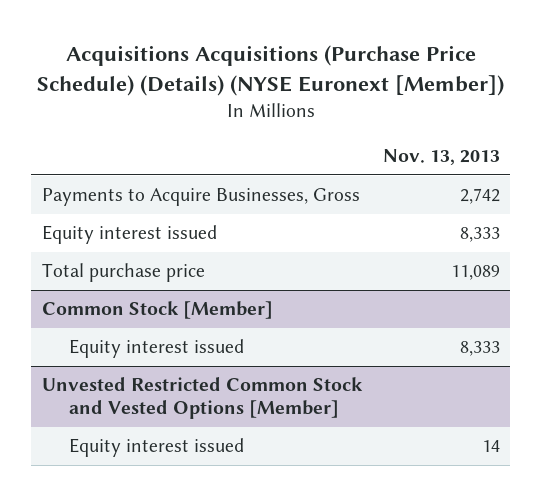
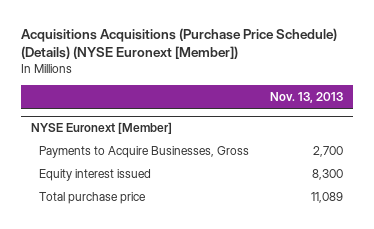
none -> [30,122,172,135] NYSE Euronext [Member]
[459,188,500,205] 2,742 -> [312,145,343,157] 2,700
[459,227,500,243] 8,333 -> [311,168,343,180] 8,300
[41,301,273,320] Common Stock [Member] -> none
[68,339,244,359] Equity interest issued -> none
[41,377,363,420] Unvested Restricted Common Stock and Vested Options [Member] -> none
[68,438,244,458] Equity interest issued -> none

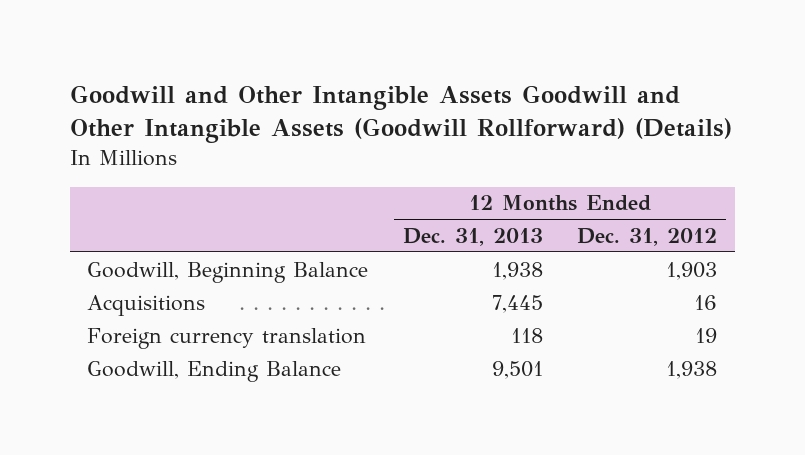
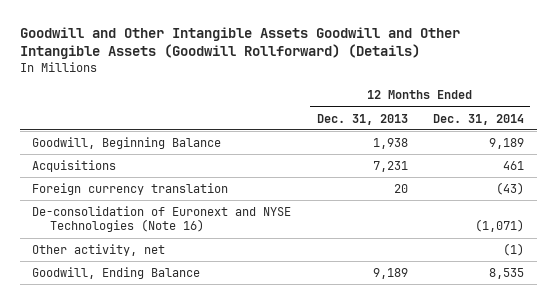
[577,227,718,246] Dec. 31, 2012 -> none
none -> [433,113,525,125] Dec. 31, 2014
[491,294,543,313] 7,445 -> [372,160,408,172] 7,231
[510,327,543,343] 118 -> [393,183,408,193] 20
none -> [32,205,292,233] De-consolidation of Euronext and NYSE Technologies (Note 16)
none -> [32,243,166,256] Other activity, net
[491,360,543,379] 9,501 -> [372,267,408,279] 9,189

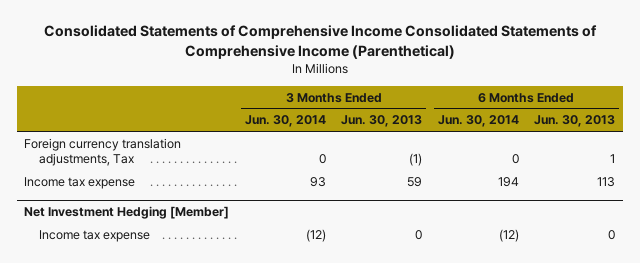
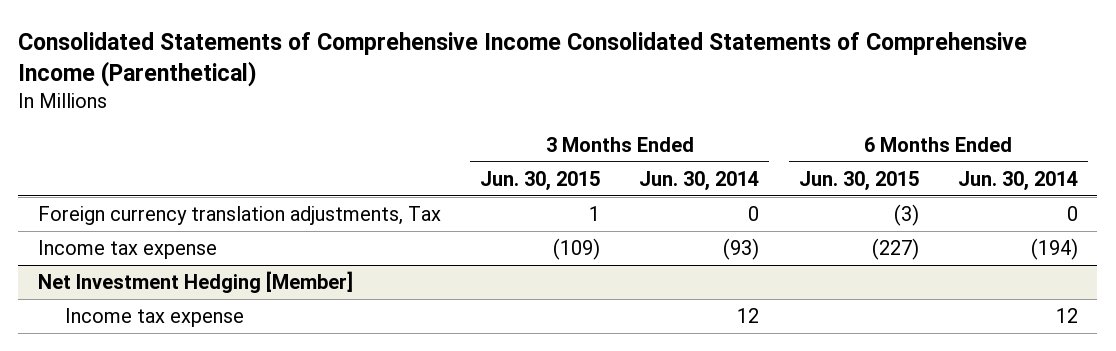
[341,115,423,128] Jun. 30, 2013 -> none
[534,115,616,128] Jun. 30, 2013 -> none
none -> [480,170,601,191] Jun. 30, 2015
none -> [798,170,919,191] Jun. 30, 2015
[309,176,326,187] 93 -> [723,238,760,261] (93)
[497,176,519,187] 194 -> [1030,238,1078,261] (194)
[305,228,326,242] (12) -> [737,308,760,324] 12
[498,228,519,242] (12) -> [1055,308,1078,324] 12

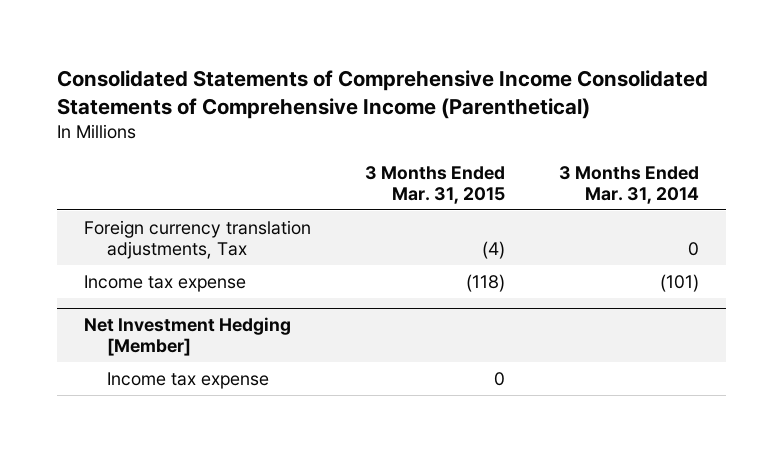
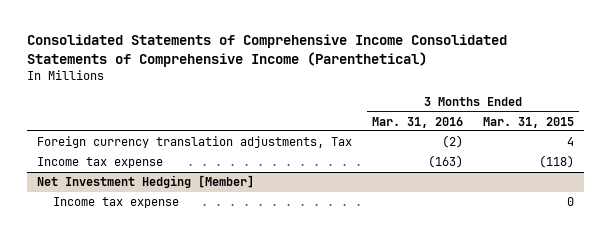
[558,165,699,204] 3 Months Ended Mar. 31, 2014 -> none
none -> [372,116,464,128] Mar. 31, 2016
[482,240,506,259] (4) -> [567,137,575,147] 4

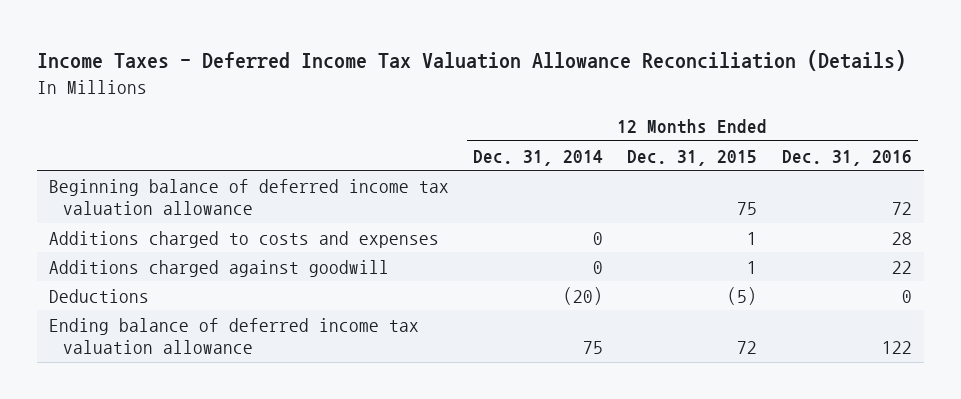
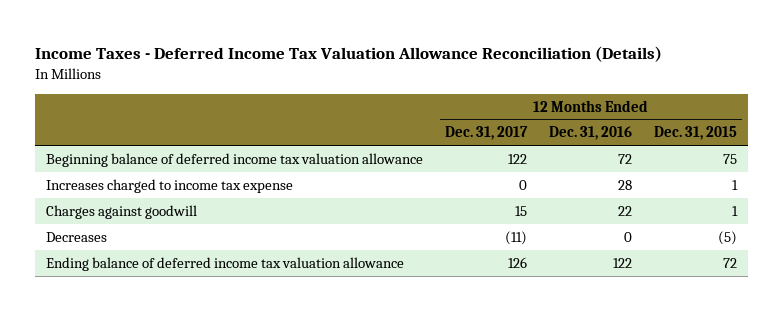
[473,149,604,166] Dec. 31, 2014 -> none
none -> [445,126,529,141] Dec. 31, 2017
[49,230,440,248] Additions charged to costs and expenses -> [46,178,294,193] Increases charged to income tax expense
[49,259,390,277] Additions charged against goodwill -> [46,204,198,219] Charges against goodwill
[49,288,150,303] Deductions -> [46,231,108,242] Decreases

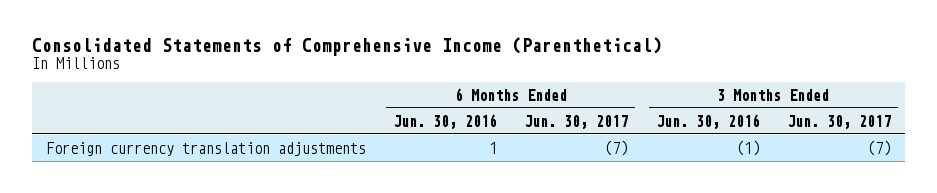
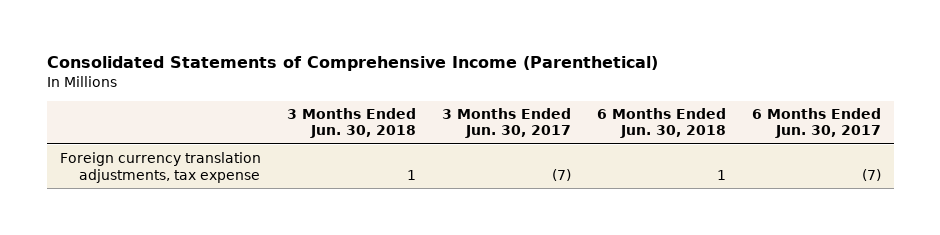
[393,113,498,129] Jun. 30, 2016 -> none
[655,113,760,129] Jun. 30, 2016 -> none
none -> [286,108,416,139] 3 Months Ended Jun. 30, 2018
none -> [596,108,726,139] 6 Months Ended Jun. 30, 2018
[45,141,366,156] Foreign currency translation adjustments -> [59,152,261,183] Foreign currency translation adjustments, tax expense

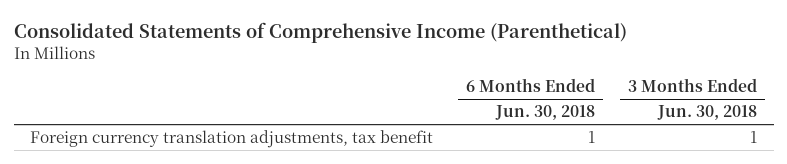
[441,108,571,139] 3 Months Ended Jun. 30, 2017 -> none
[751,108,881,139] 6 Months Ended Jun. 30, 2017 -> none
[59,152,261,183] Foreign currency translation adjustments, tax expense -> [30,130,434,149] Foreign currency translation adjustments, tax benefit

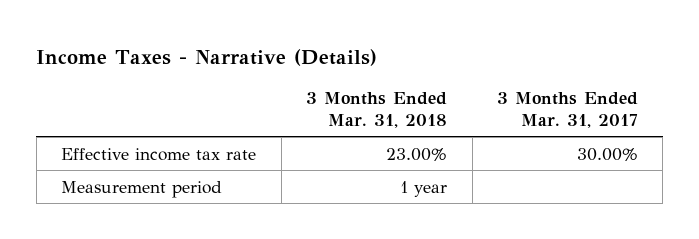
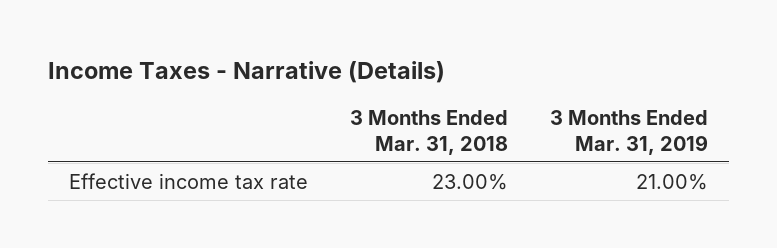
[496,92,638,129] 3 Months Ended Mar. 31, 2017 -> none
none -> [550,110,709,155] 3 Months Ended Mar. 31, 2019
[61,180,223,198] Measurement period -> none

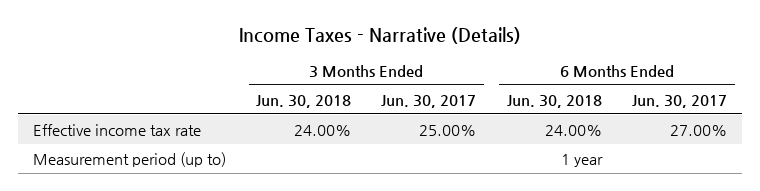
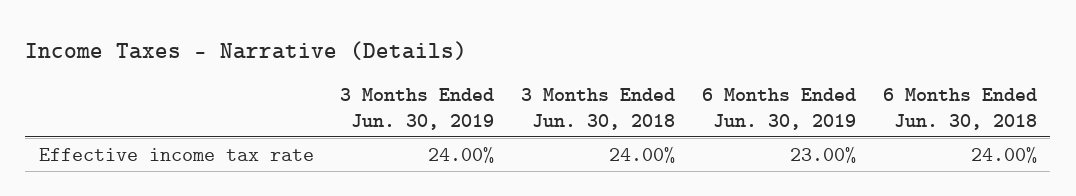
[381,94,477,108] Jun. 30, 2017 -> none
[632,94,728,108] Jun. 30, 2017 -> none
none -> [340,87,495,130] 3 Months Ended Jun. 30, 2019
none -> [702,87,857,130] 6 Months Ended Jun. 30, 2019
[32,151,226,167] Measurement period (up to) -> none

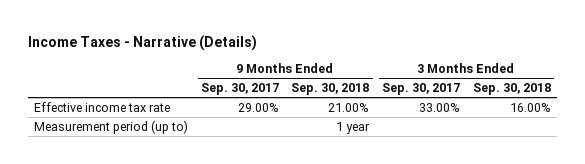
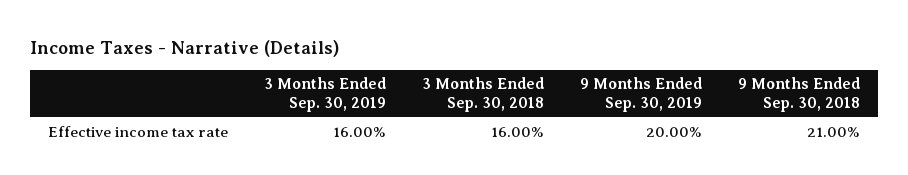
[200,83,279,96] Sep. 30, 2017 -> none
[382,83,461,96] Sep. 30, 2017 -> none
none -> [264,76,387,113] 3 Months Ended Sep. 30, 2019
none -> [580,76,703,113] 9 Months Ended Sep. 30, 2019
[34,119,189,134] Measurement period (up to) -> none

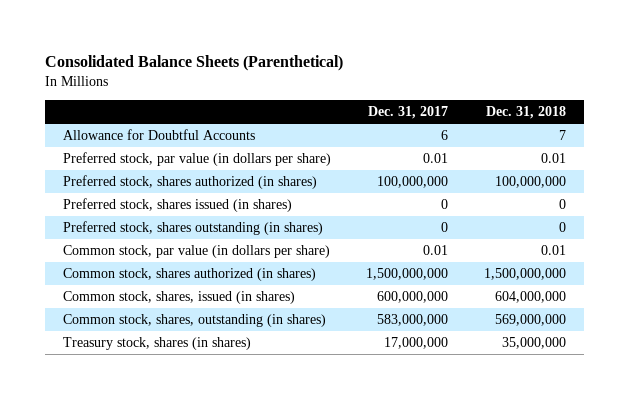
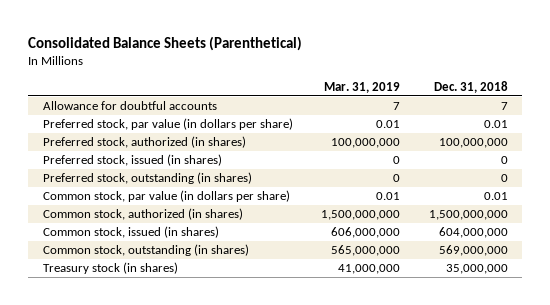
[368,105,449,119] Dec. 31, 2017 -> none
none -> [324,82,401,94] Mar. 31, 2019
[62,129,255,141] Allowance for Doubtful Accounts -> [42,101,217,111] Allowance for doubtful accounts
[62,175,317,190] Preferred stock, shares authorized (in shares) -> [42,136,246,149] Preferred stock, authorized (in shares)
[62,198,292,213] Preferred stock, shares issued (in shares) -> [42,154,222,167] Preferred stock, issued (in shares)
[62,221,323,236] Preferred stock, shares outstanding (in shares) -> [42,172,252,185] Preferred stock, outstanding (in shares)
[62,268,316,282] Common stock, shares authorized (in shares) -> [42,208,243,221] Common stock, authorized (in shares)
[62,291,295,305] Common stock, shares, issued (in shares) -> [42,226,219,239] Common stock, issued (in shares)
[62,314,326,328] Common stock, shares, outstanding (in shares) -> [42,244,249,257] Common stock, outstanding (in shares)
[62,337,251,351] Treasury stock, shares (in shares) -> [42,262,178,275] Treasury stock (in shares)

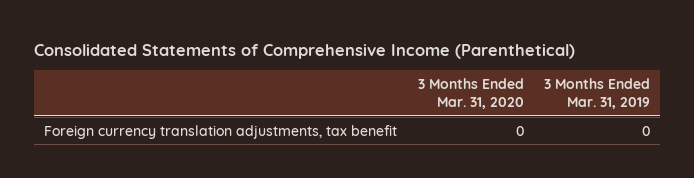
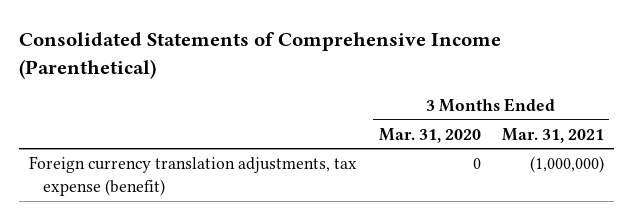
[544,77,651,110] 3 Months Ended Mar. 31, 2019 -> none
none -> [501,127,604,143] Mar. 31, 2021
[44,124,398,139] Foreign currency translation adjustments, tax benefit -> [29,156,358,196] Foreign currency translation adjustments, tax expense (benefit)

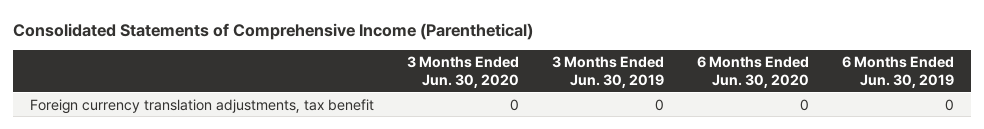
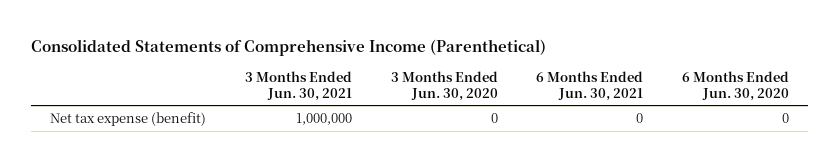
[552,55,665,88] 3 Months Ended Jun. 30, 2019 -> none
[842,55,955,88] 6 Months Ended Jun. 30, 2019 -> none
none -> [245,70,353,101] 3 Months Ended Jun. 30, 2021
none -> [536,70,644,101] 6 Months Ended Jun. 30, 2021
[29,98,374,114] Foreign currency translation adjustments, tax benefit -> [50,112,207,127] Net tax expense (benefit)

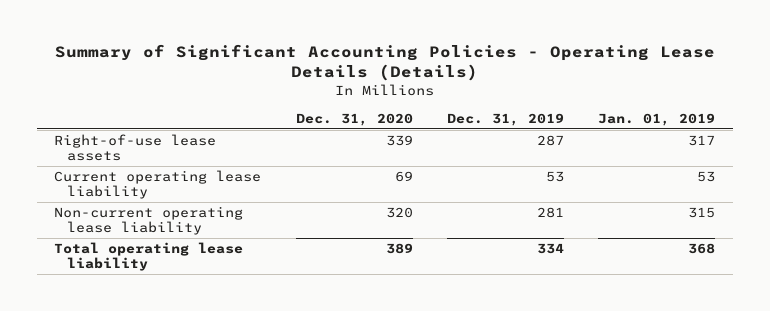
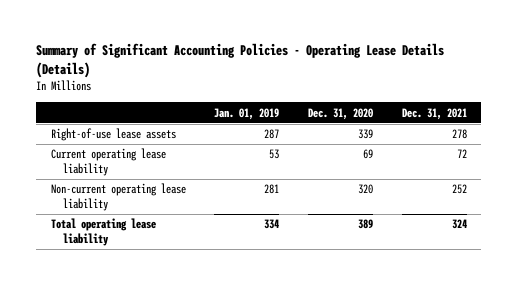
[447,112,565,126] Dec. 31, 2019 -> none
none -> [401,107,467,120] Dec. 31, 2021
[688,134,716,146] 317 -> [264,129,280,140] 287
[688,206,716,218] 315 -> [264,184,280,195] 281
[688,242,716,254] 368 -> [264,219,280,230] 334

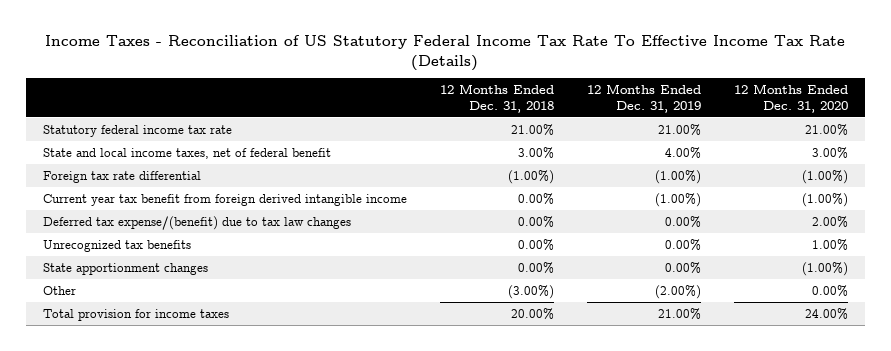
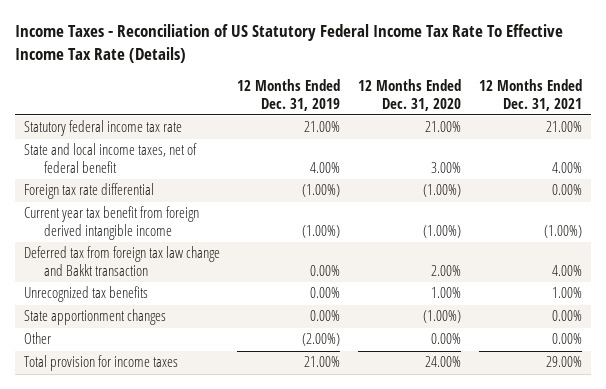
[439,84,554,113] 12 Months Ended Dec. 31, 2018 -> none
none -> [478,78,582,111] 12 Months Ended Dec. 31, 2021
[42,215,351,230] Deferred tax expense/(benefit) due to tax law changes -> [23,246,220,277] Deferred tax from foreign tax law change and Bakkt transaction

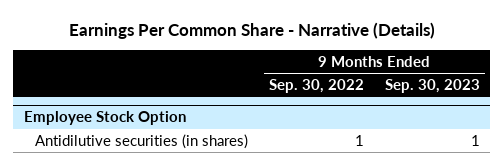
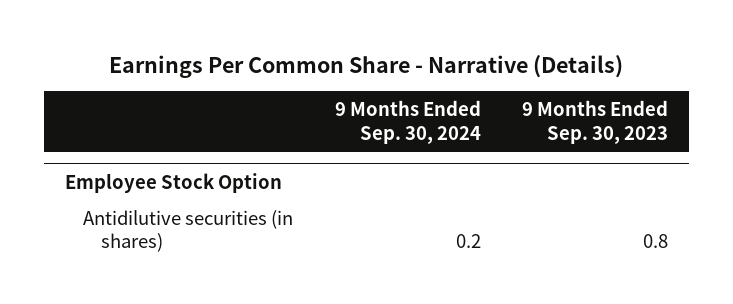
[268,78,364,93] Sep. 30, 2022 -> none
none -> [334,100,481,144] 9 Months Ended Sep. 30, 2024
[470,134,480,146] 1 -> [642,234,668,249] 0.8

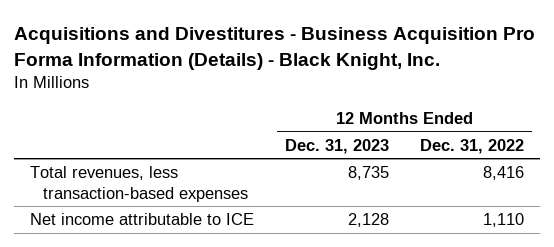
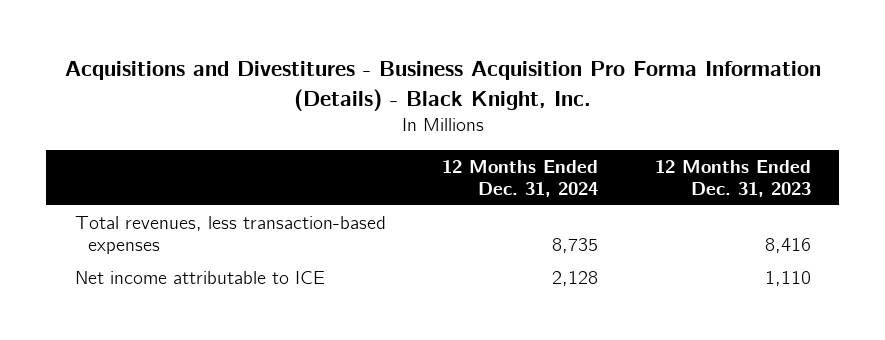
[420,138,525,154] Dec. 31, 2022 -> none
none -> [442,160,599,198] 12 Months Ended Dec. 31, 2024
[348,166,390,181] 8,735 -> [764,237,811,253] 8,416
[348,213,390,228] 2,128 -> [764,270,811,286] 1,110

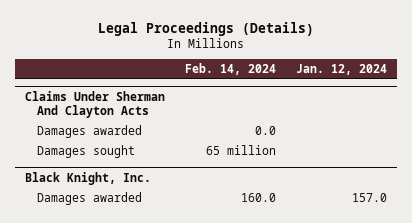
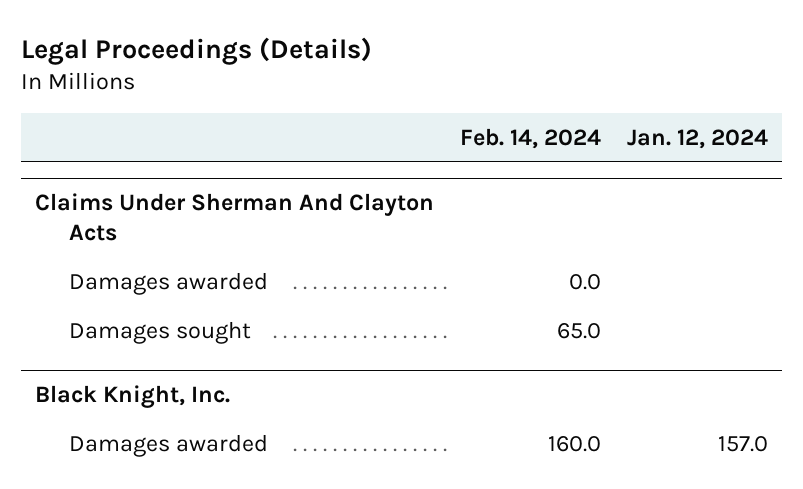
[206,144,277,155] 65 million -> [556,322,601,339] 65.0

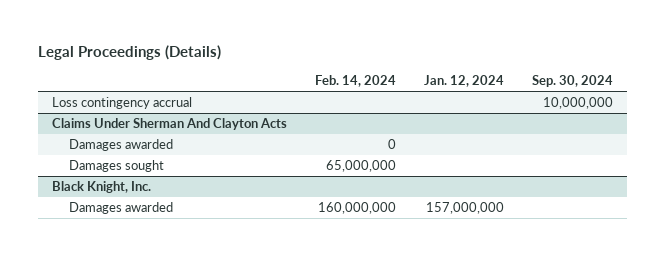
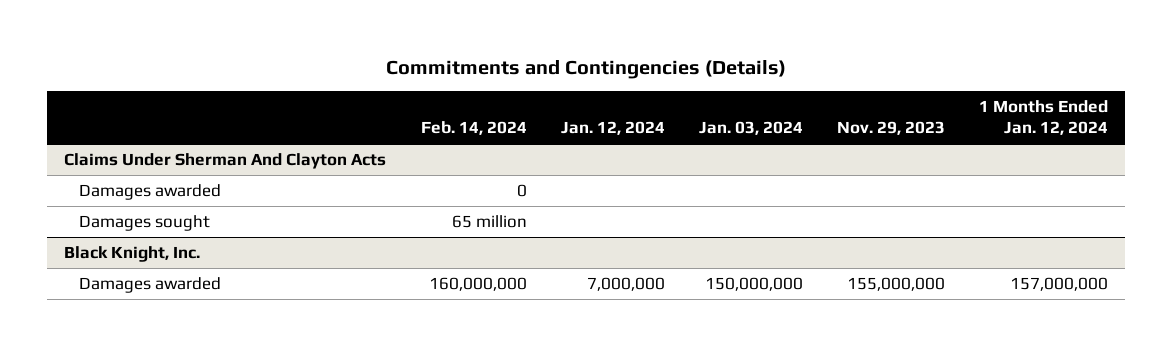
[37,45,221,61] Legal Proceedings (Details) -> [386,60,787,80] Commitments and Contingencies (Details)
[531,75,613,88] Sep. 30, 2024 -> none
none -> [698,121,803,136] Jan. 03, 2024
none -> [837,121,946,136] Nov. 29, 2023
none -> [979,100,1109,136] 1 Months Ended Jan. 12, 2024
[51,97,192,110] Loss contingency accrual -> none
[325,160,396,173] 65,000,000 -> [451,215,527,229] 65 million
[425,202,504,215] 157,000,000 -> [586,277,665,292] 7,000,000

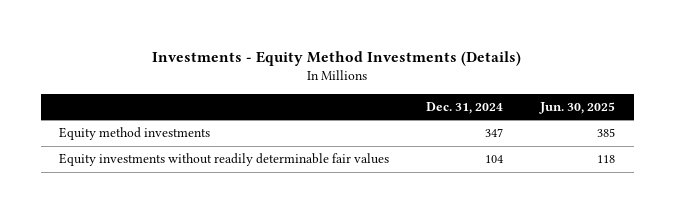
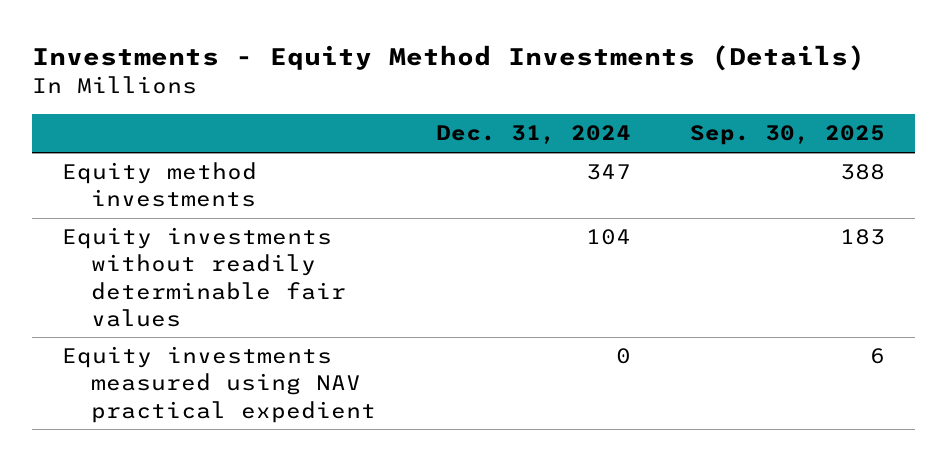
[539,101,616,114] Jun. 30, 2025 -> none
none -> [690,125,886,146] Sep. 30, 2025
none -> [61,346,376,423] Equity investments measured using NAV practical expedient

